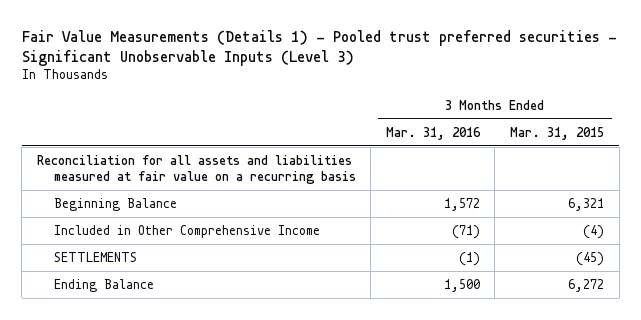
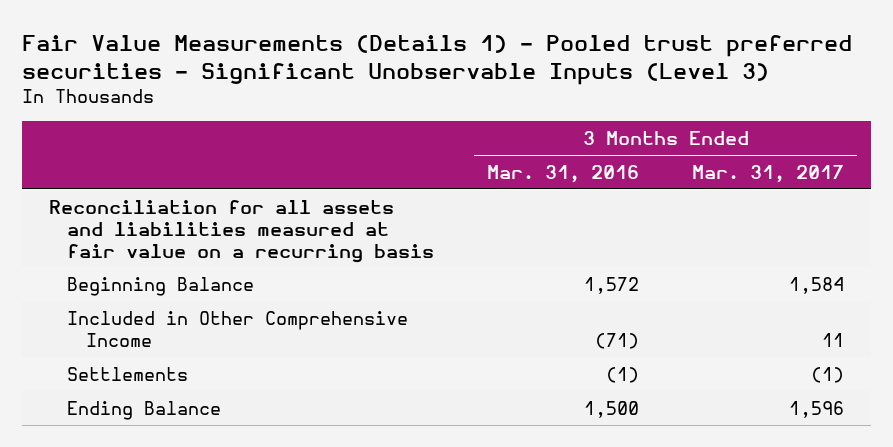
[509,126,604,140] Mar. 31, 2015 -> none
none -> [692,164,845,183] Mar. 31, 2017
[53,251,137,262] SETTLEMENTS -> [67,366,189,381] Settlements

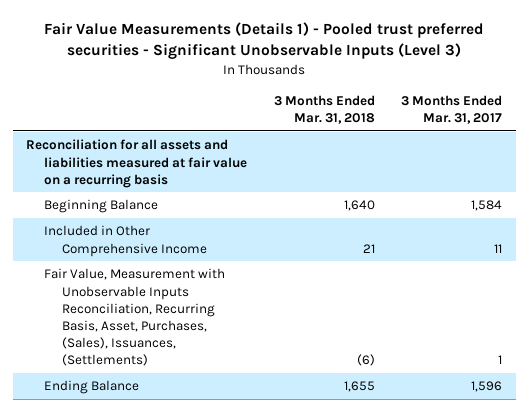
[487,164,640,183] Mar. 31, 2016 -> none
none -> [273,94,375,124] 3 Months Ended Mar. 31, 2018
[67,366,189,381] Settlements -> none
none -> [44,268,226,366] Fair Value, Measurement with Unobservable Inputs Reconciliation, Recurring Basis, Asset, Purchases, (Sales), Issuances, (Settlements)

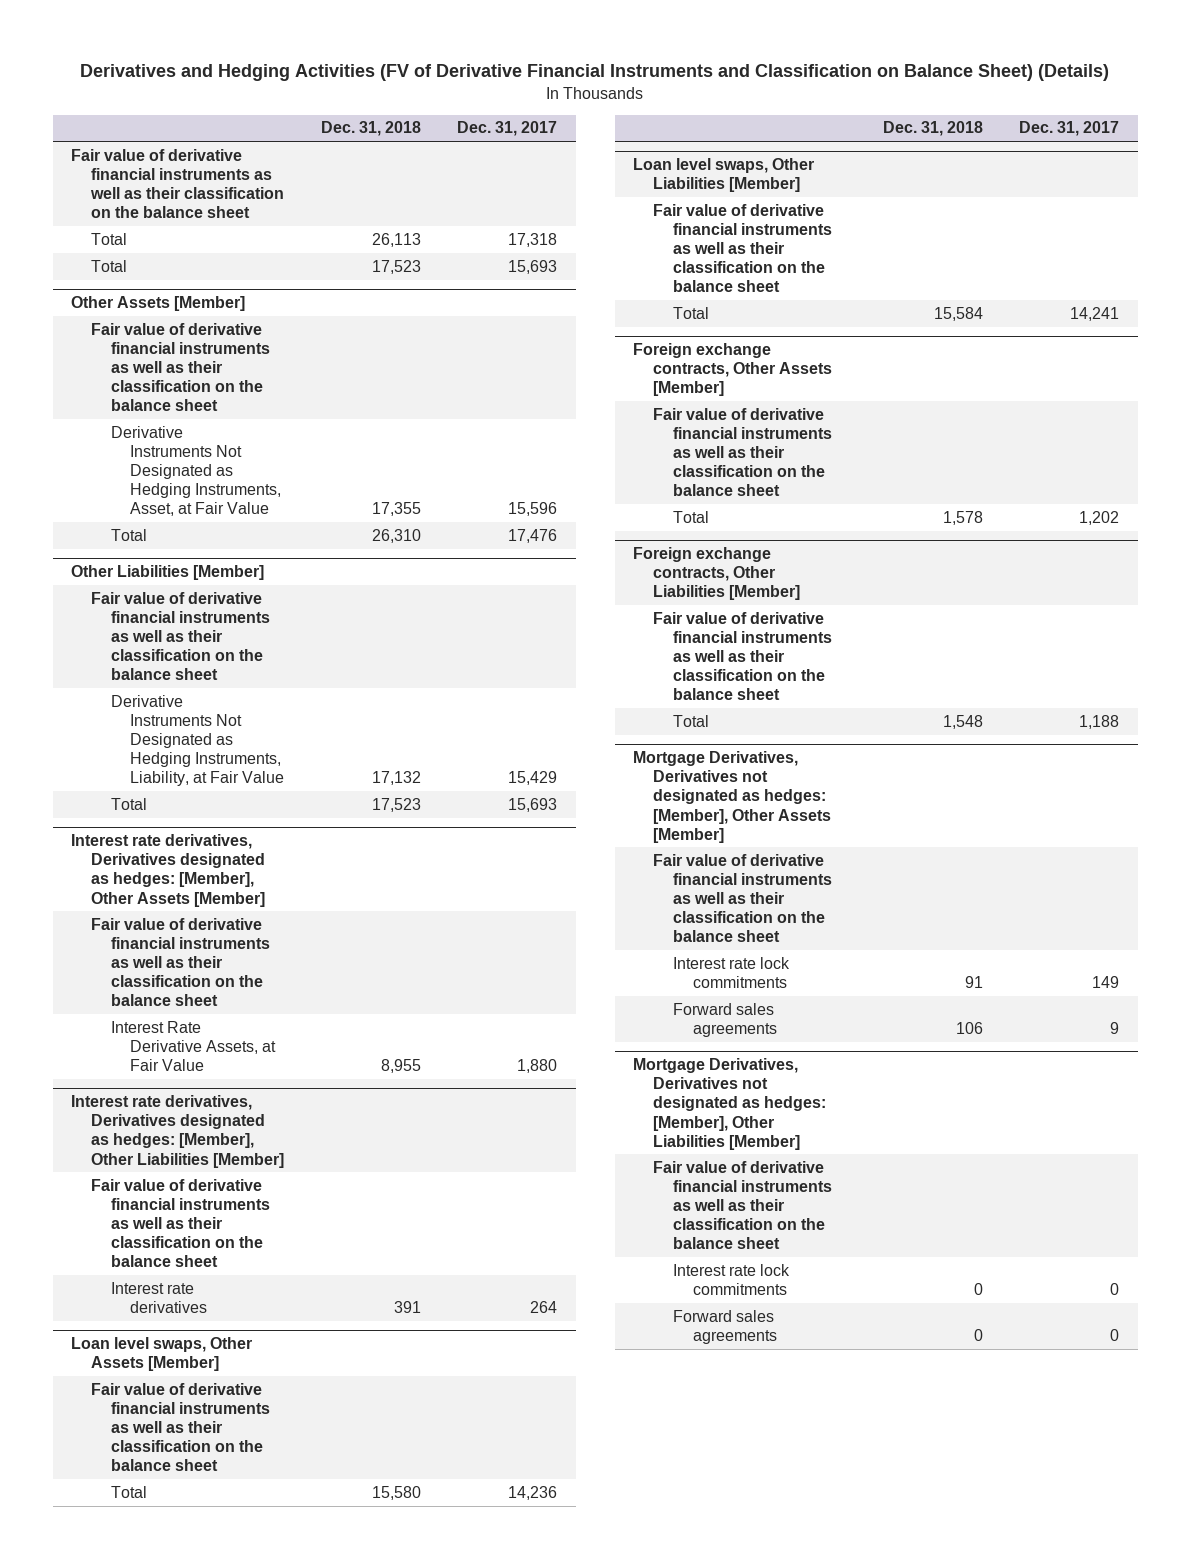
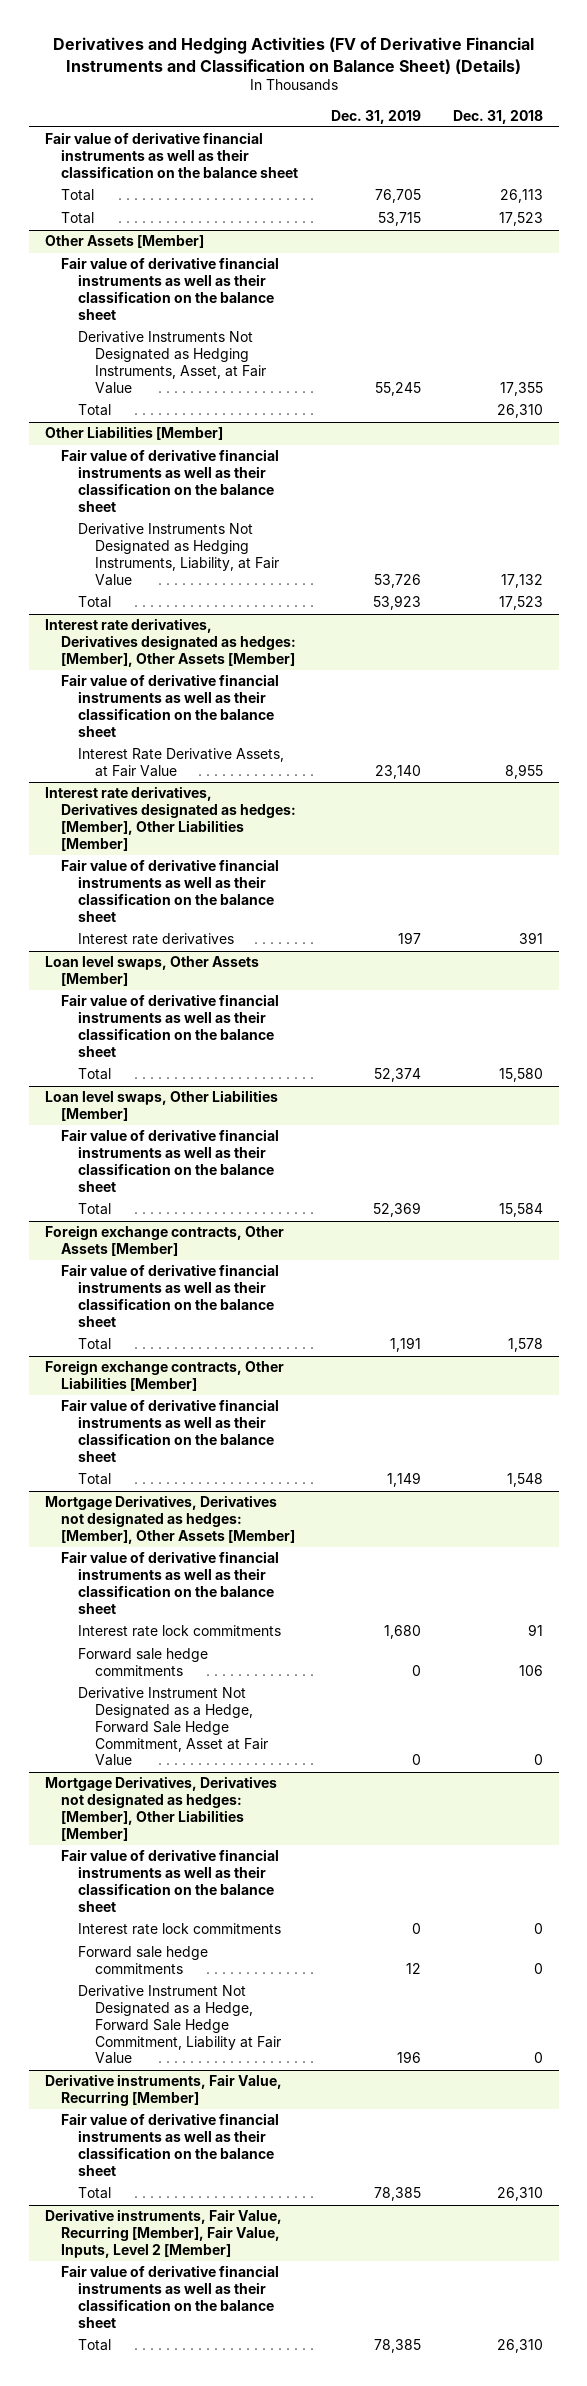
[457,121,558,137] Dec. 31, 2017 -> none
none -> [330,109,421,124] Dec. 31, 2019
[672,1002,777,1037] Forward sales agreements -> [78,1648,209,1677] Forward sale hedge commitments
none -> [78,1687,268,1767] Derivative Instrument Not Designated as a Hedge, Forward Sale Hedge Commitment, Asset at Fair Value
[672,1309,777,1344] Forward sales agreements -> [78,1946,209,1975] Forward sale hedge commitments
none -> [78,1985,281,2065] Derivative Instrument Not Designated as a Hedge, Forward Sale Hedge Commitment, Liability at Fair Value
none -> [44,2074,282,2107] Derivative instruments, Fair Value, Recurring [Member]
none -> [61,2113,280,2176] Fair value of derivative financial instruments as well as their classification on the balance sheet
none -> [78,2187,112,2200] Total
none -> [44,2209,282,2258] Derivative instruments, Fair Value, Recurring [Member], Fair Value, Inputs, Level 2 [Member]
none -> [61,2265,280,2328] Fair value of derivative financial instruments as well as their classification on the balance sheet
none -> [78,2339,112,2352] Total

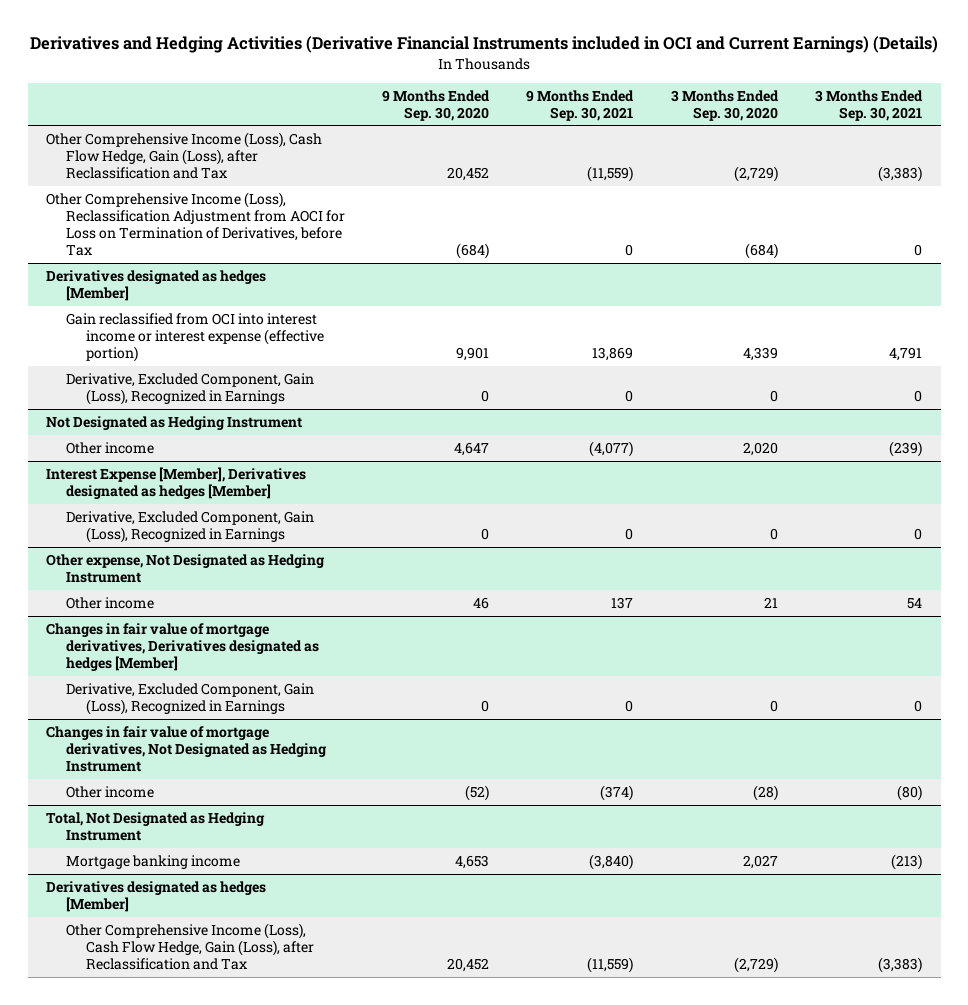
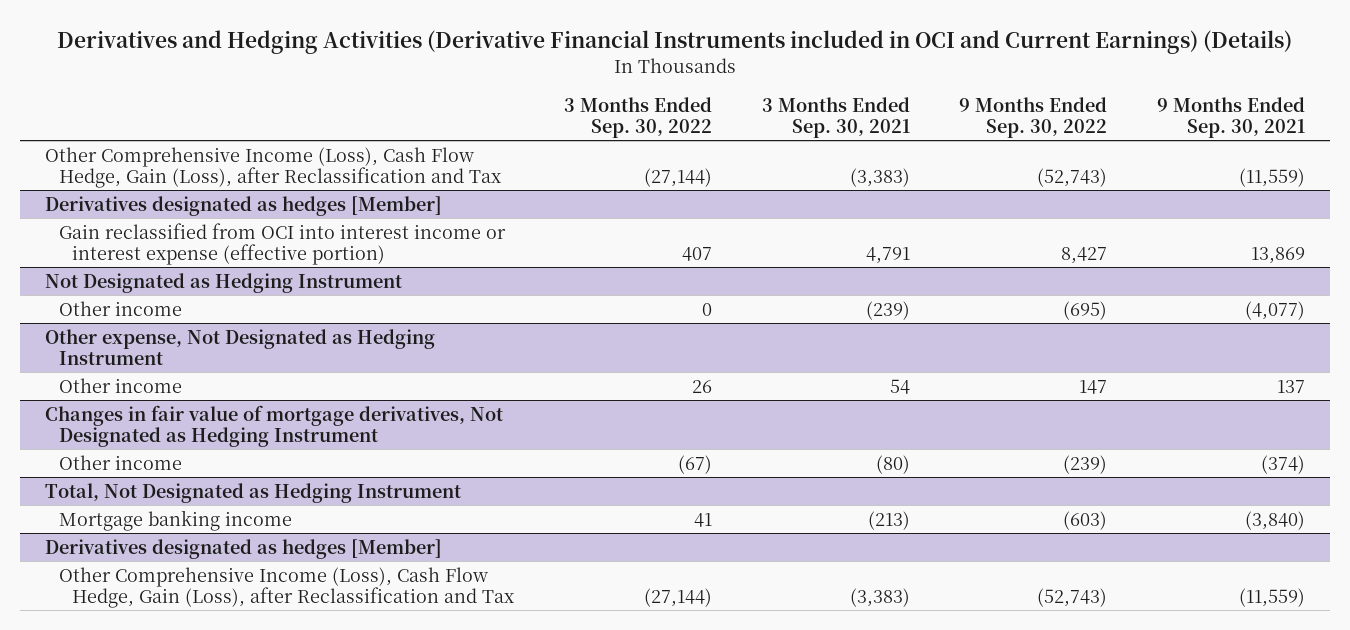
[382,89,491,121] 9 Months Ended Sep. 30, 2020 -> none
[670,89,779,121] 3 Months Ended Sep. 30, 2020 -> none
none -> [563,96,712,138] 3 Months Ended Sep. 30, 2022
none -> [959,96,1108,138] 9 Months Ended Sep. 30, 2022
[46,191,346,257] Other Comprehensive Income (Loss), Reclassification Adjustment from AOCI for Loss on Termination of Derivatives, before Tax -> none
[66,372,315,406] Derivative, Excluded Component, Gain (Loss), Recognized in Earnings -> none
[46,466,307,500] Interest Expense [Member], Derivatives designated as hedges [Member] -> none
[66,510,315,544] Derivative, Excluded Component, Gain (Loss), Recognized in Earnings -> none
[46,622,320,672] Changes in fair value of mortgage derivatives, Derivatives designated as hedges [Member] -> none
[66,682,315,716] Derivative, Excluded Component, Gain (Loss), Recognized in Earnings -> none

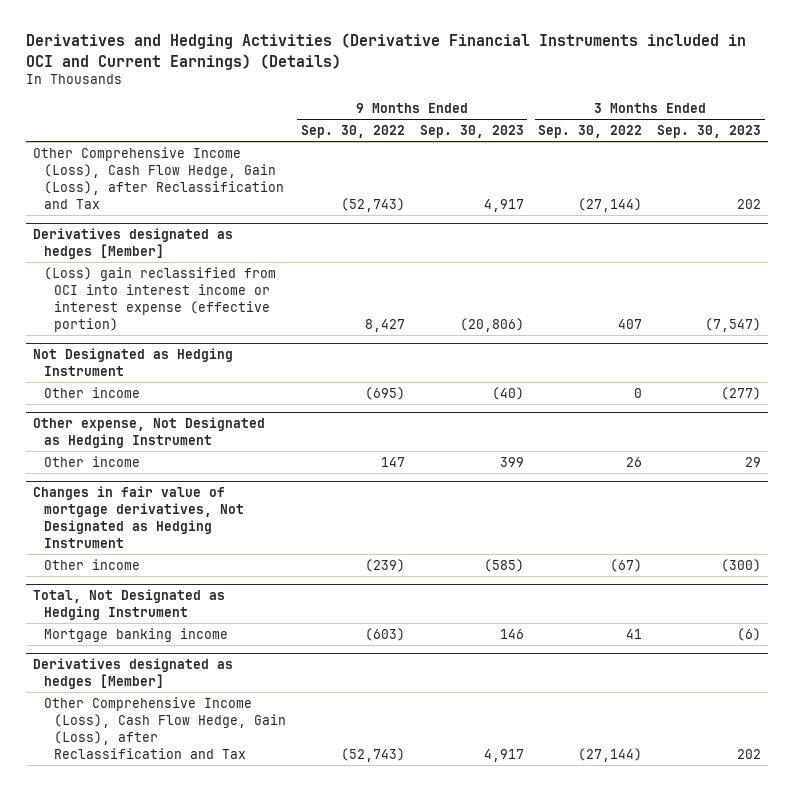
[761,96,910,138] 3 Months Ended Sep. 30, 2021 -> none
[1157,96,1306,138] 9 Months Ended Sep. 30, 2021 -> none
none -> [419,125,524,139] Sep. 30, 2023
none -> [656,125,761,139] Sep. 30, 2023
[58,222,506,266] Gain reclassified from OCI into interest income or interest expense (effective portion) -> [43,266,276,332] (Loss) gain reclassified from OCI into interest income or interest expense (effective portion)

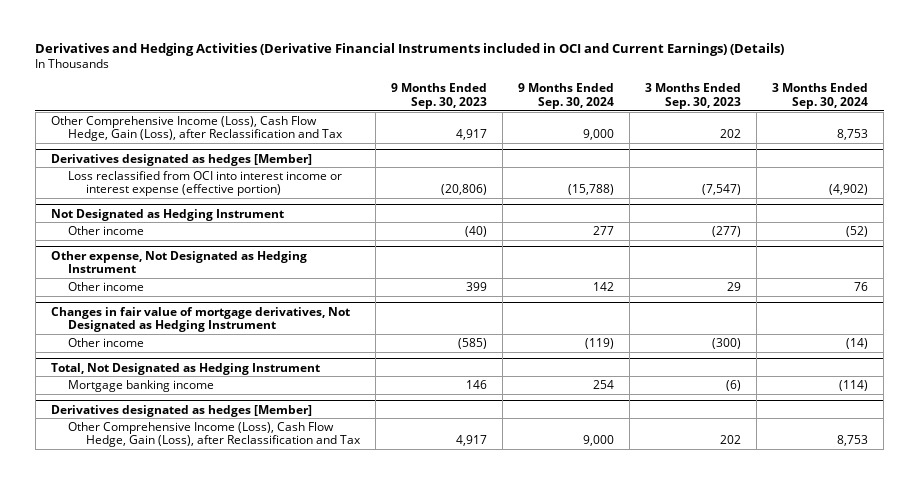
[301,125,406,139] Sep. 30, 2022 -> none
[538,125,643,139] Sep. 30, 2022 -> none
none -> [517,83,614,109] 9 Months Ended Sep. 30, 2024
none -> [772,83,869,109] 3 Months Ended Sep. 30, 2024
[43,266,276,332] (Loss) gain reclassified from OCI into interest income or interest expense (effective portion) -> [68,170,343,197] Loss reclassified from OCI into interest income or interest expense (effective portion)

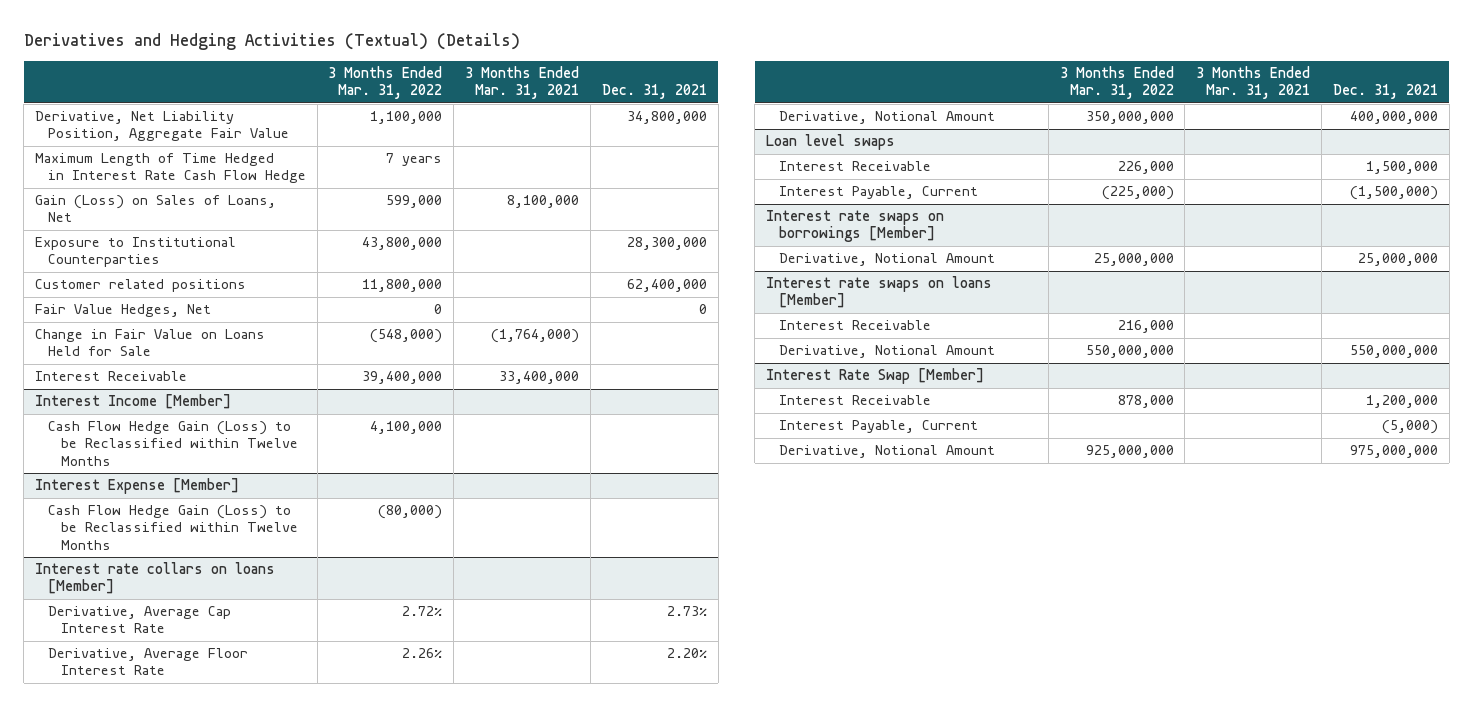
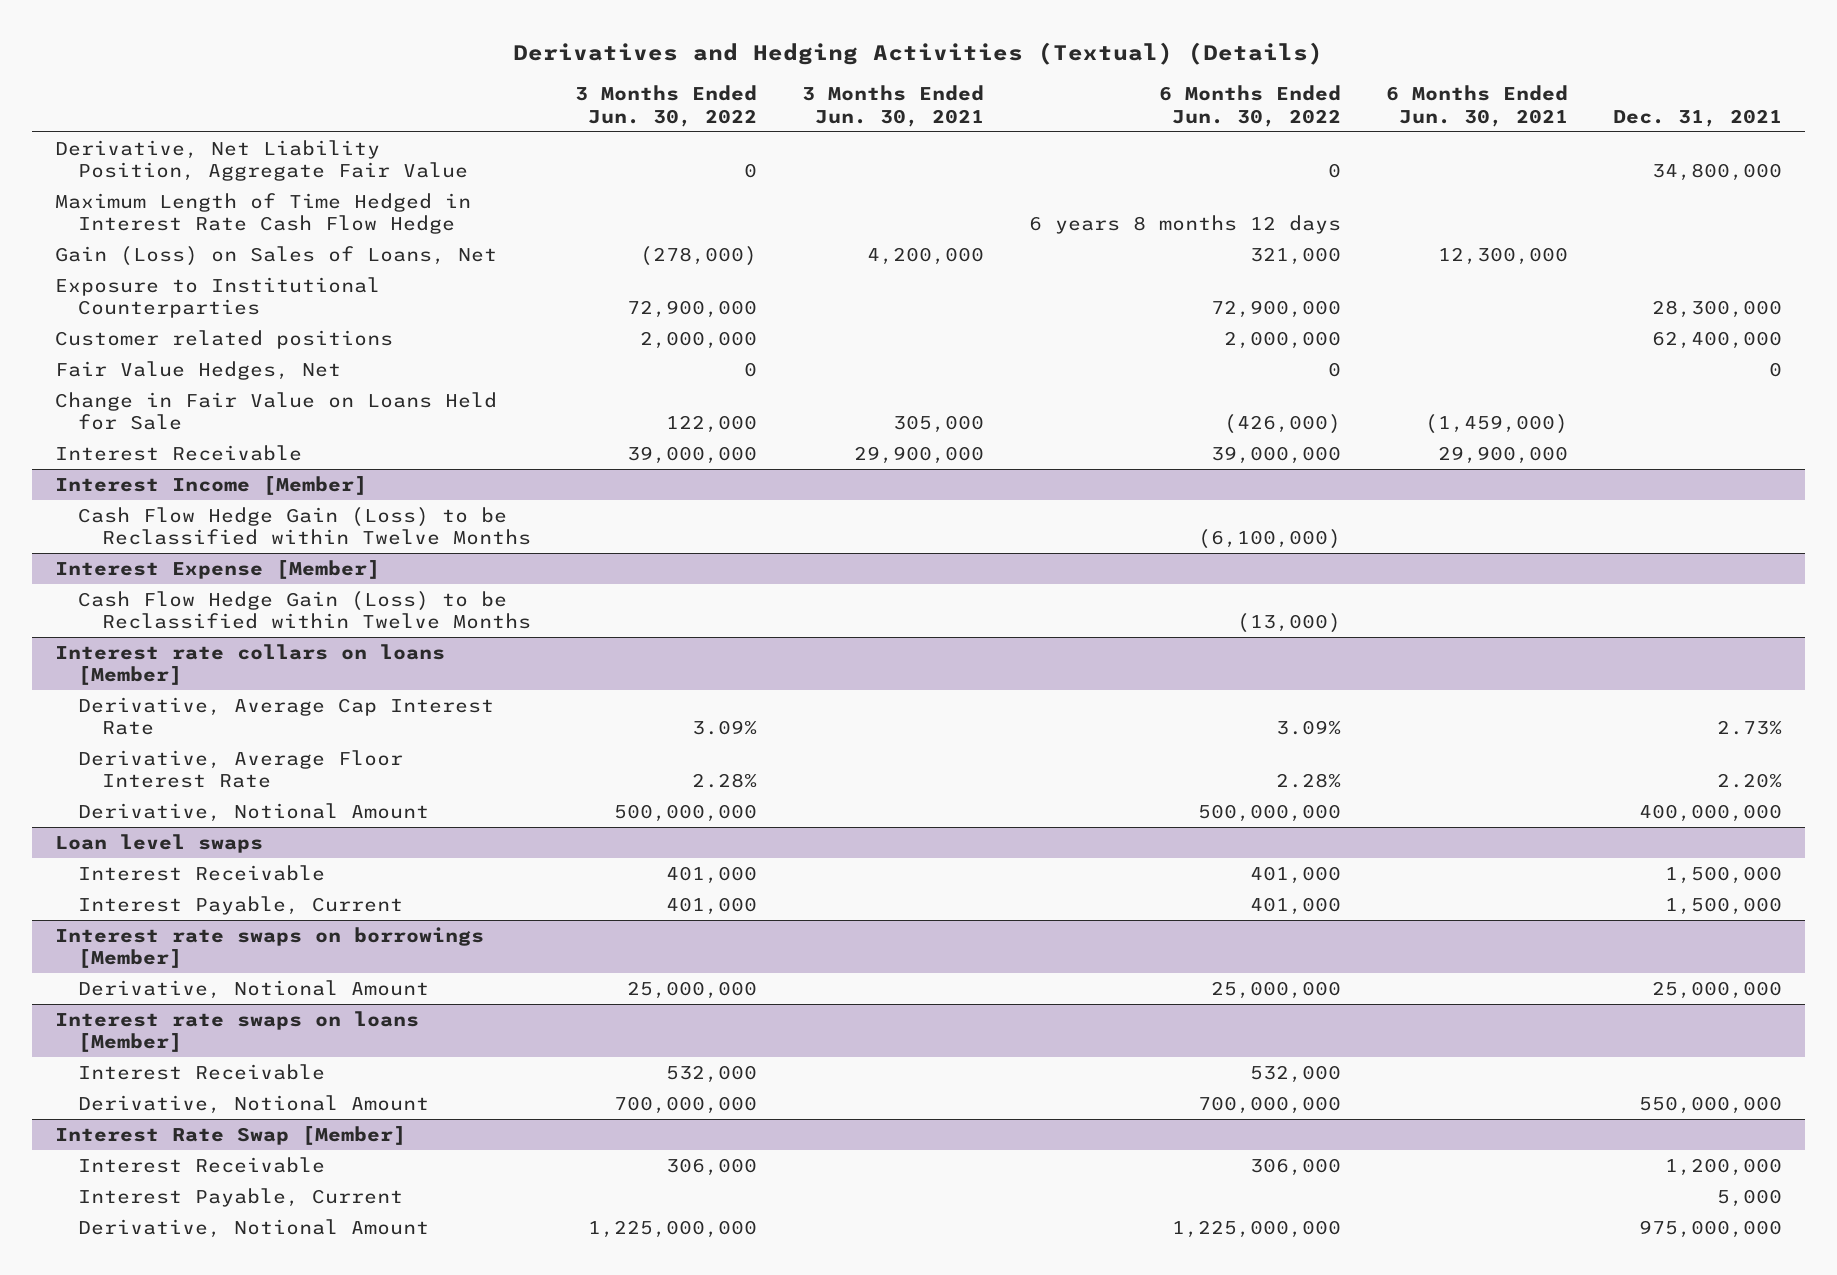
[328,66,443,100] 3 Months Ended Mar. 31, 2022 -> none
[465,66,580,100] 3 Months Ended Mar. 31, 2021 -> none
none -> [575,85,758,127] 3 Months Ended Jun. 30, 2022
none -> [802,85,985,127] 3 Months Ended Jun. 30, 2021
none -> [1159,85,1342,127] 6 Months Ended Jun. 30, 2022
none -> [1386,85,1569,127] 6 Months Ended Jun. 30, 2021
[1350,186,1439,201] (1,500,000) -> [1665,896,1783,915] 1,500,000
[1382,420,1439,435] (5,000) -> [1717,1188,1783,1207] 5,000

